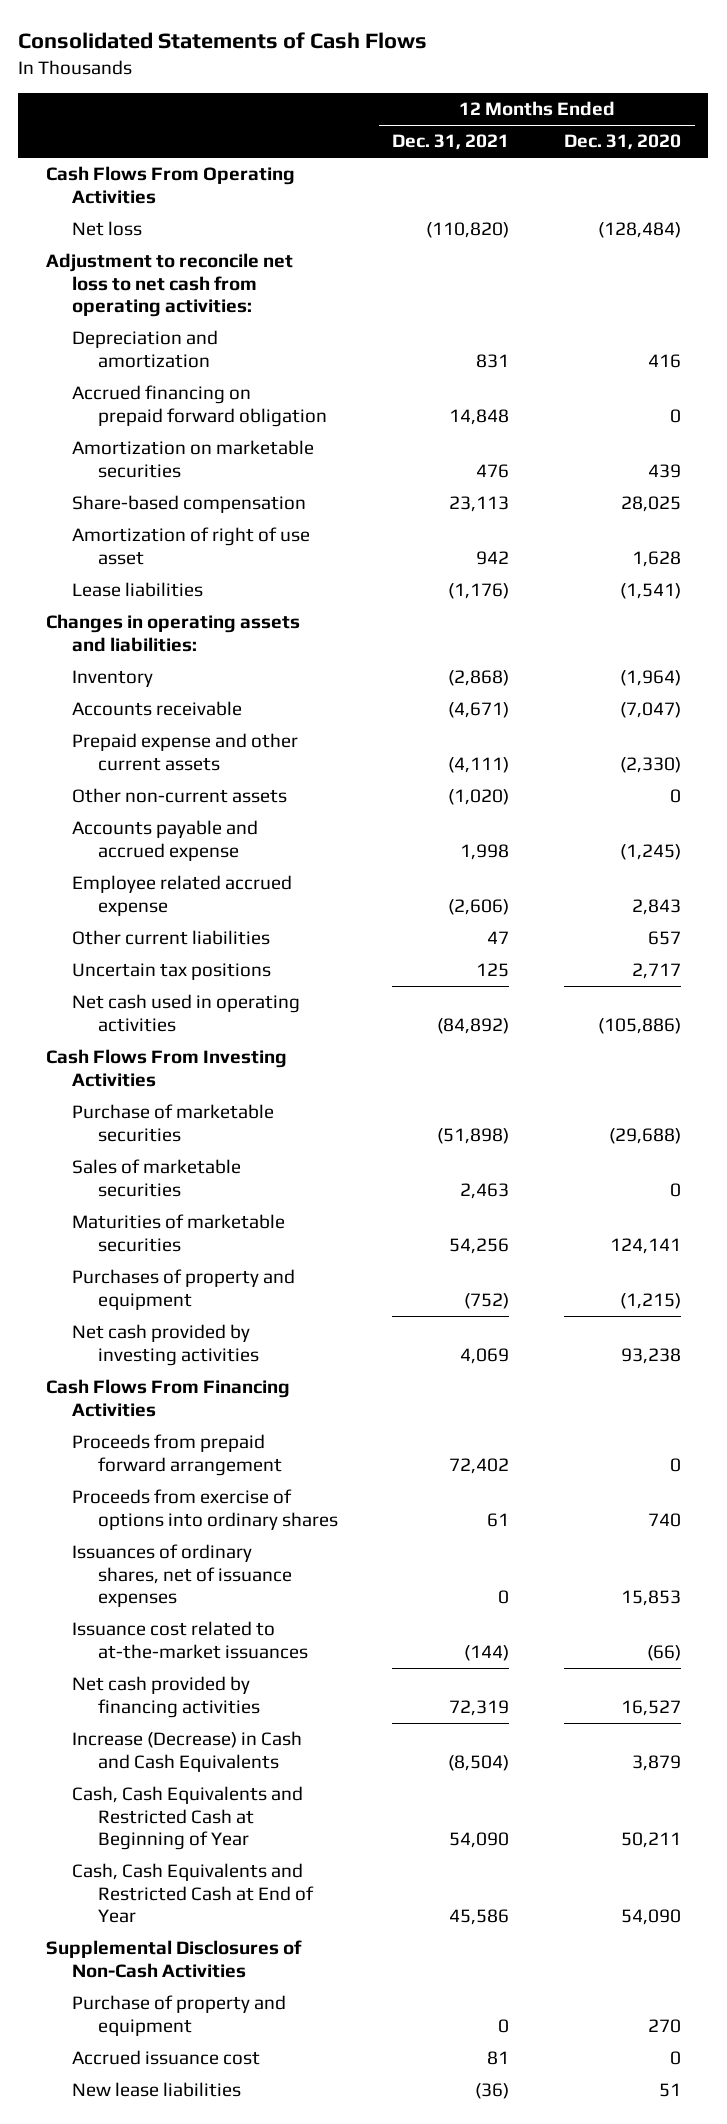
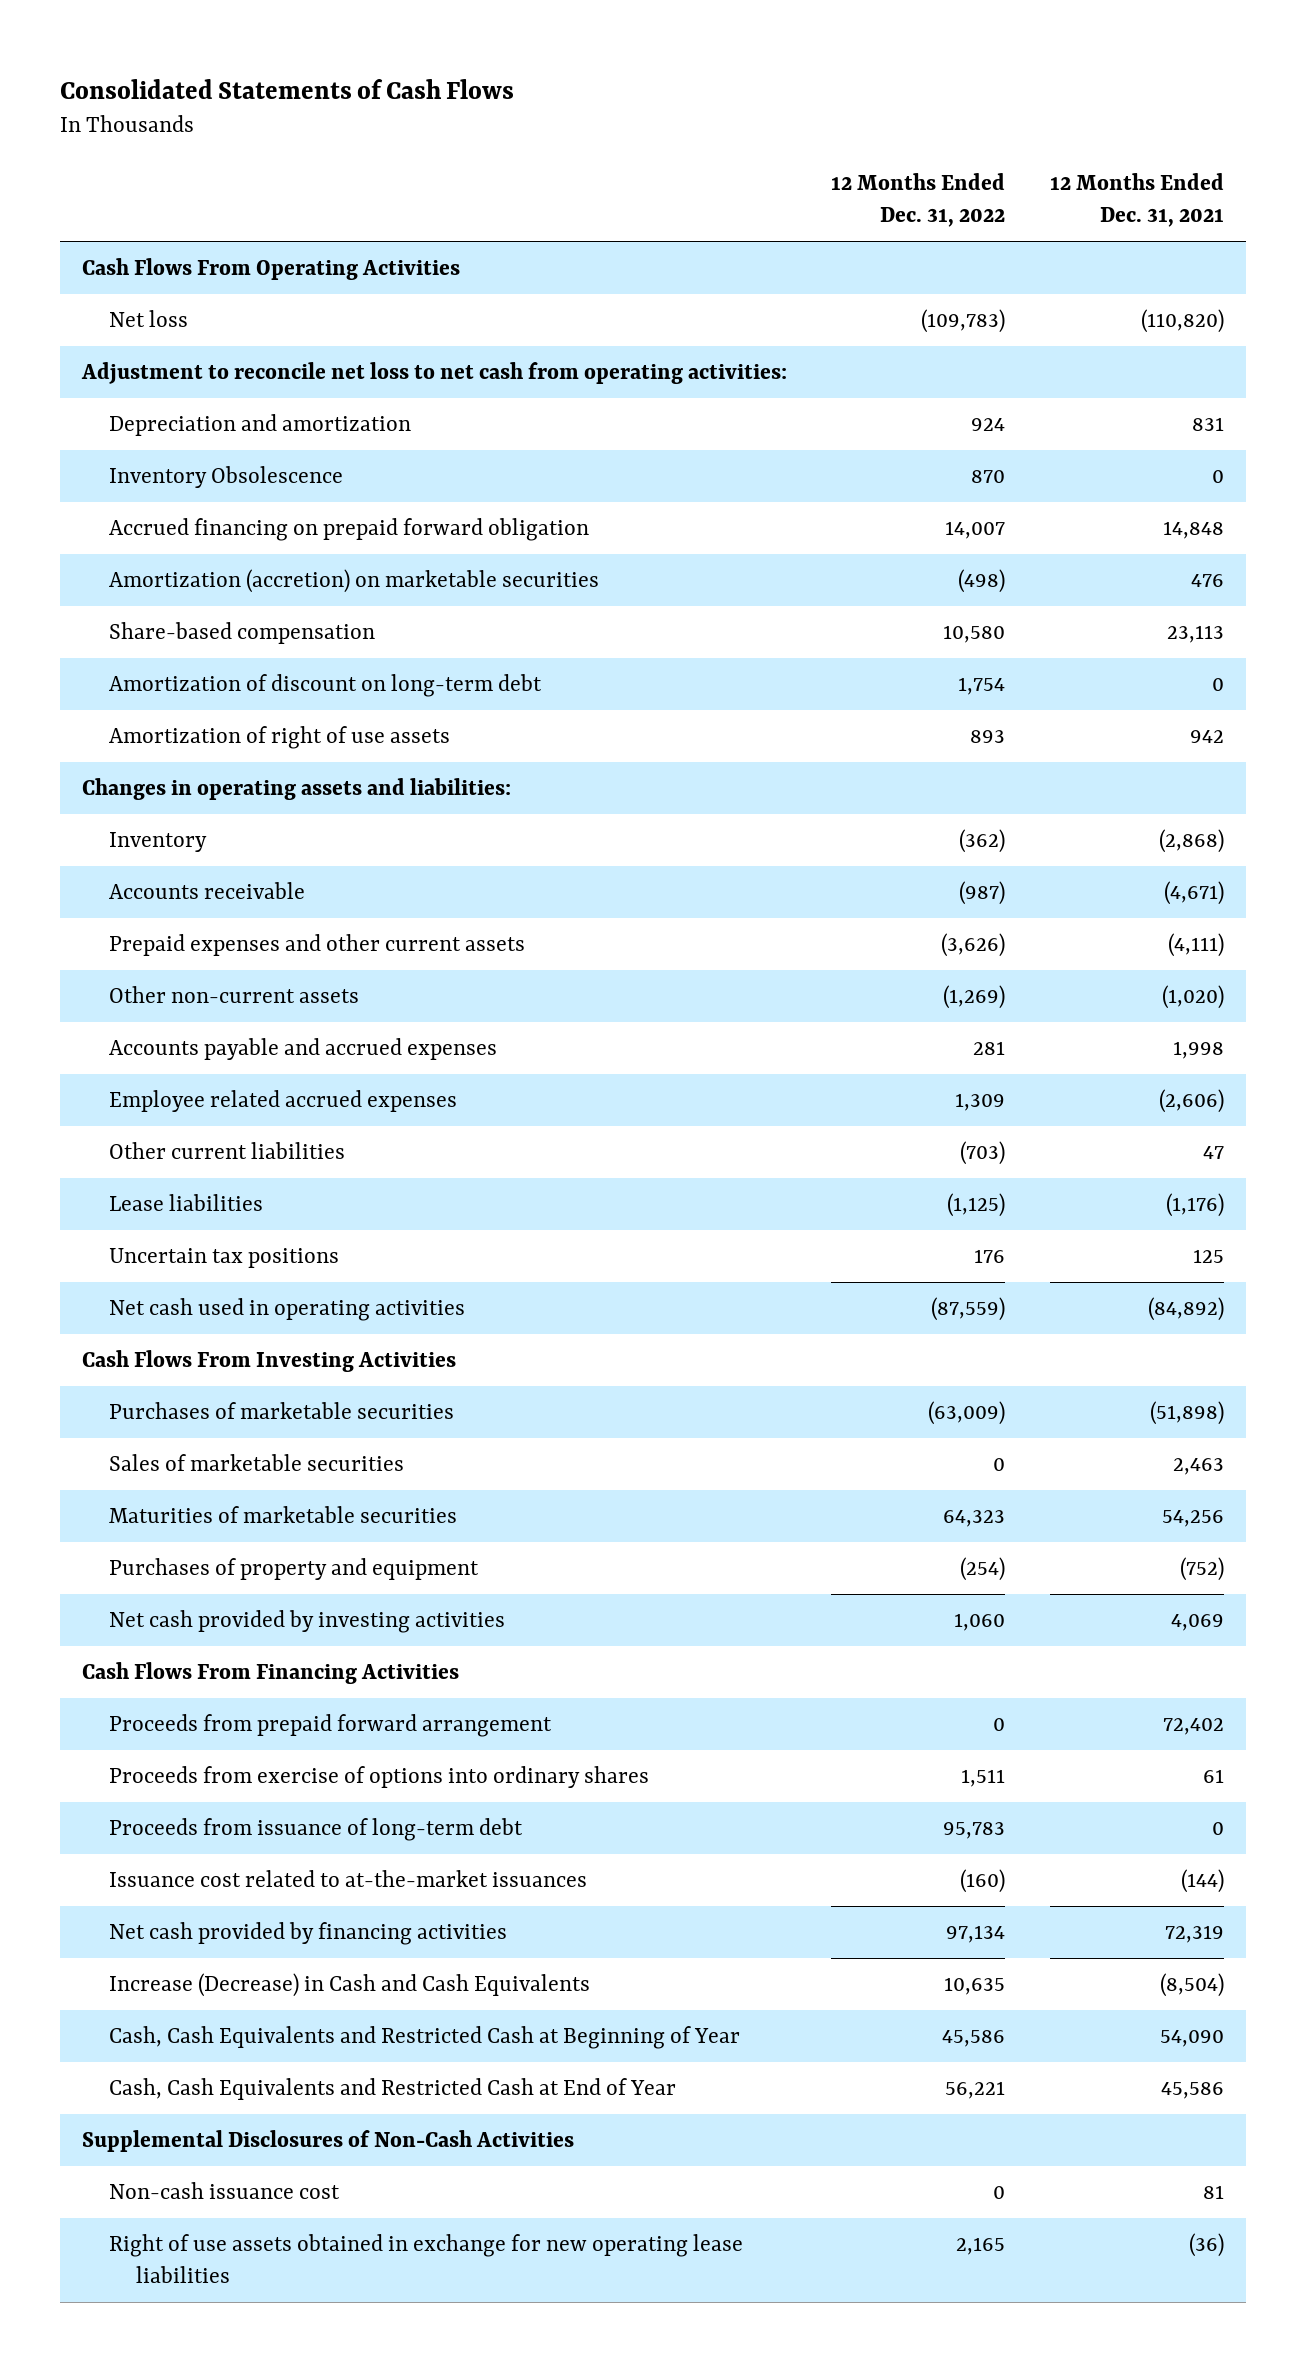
[563,134,681,151] Dec. 31, 2020 -> none
none -> [831,173,1006,228] 12 Months Ended Dec. 31, 2022
none -> [109,466,344,489] Inventory Obsolescence
[71,440,314,478] Amortization on marketable securities -> [109,569,600,594] Amortization (accretion) on marketable securities
none -> [109,674,543,698] Amortization of discount on long-term debt
[71,527,310,565] Amortization of right of use asset -> [109,726,451,750] Amortization of right of use assets
[71,733,298,771] Prepaid expense and other current assets -> [109,934,526,957] Prepaid expenses and other current assets
[71,820,258,861] Accounts payable and accrued expense -> [109,1038,498,1061] Accounts payable and accrued expenses
[71,875,292,916] Employee related accrued expense -> [109,1090,458,1113] Employee related accrued expenses
[71,582,203,598] Lease liabilities -> [109,1194,264,1212] Lease liabilities
[71,1104,274,1142] Purchase of marketable securities -> [109,1402,455,1420] Purchases of marketable securities
[71,1544,292,1608] Issuances of ordinary shares, net of issuance expenses -> none
none -> [109,1818,524,1842] Proceeds from issuance of long-term debt
[71,1995,286,2036] Purchase of property and equipment -> none
[71,2050,260,2066] Accrued issuance cost -> [109,2182,341,2200] Non-cash issuance cost
[71,2082,241,2098] New lease liabilities -> [109,2234,744,2284] Right of use assets obtained in exchange for new operating lease liabilities

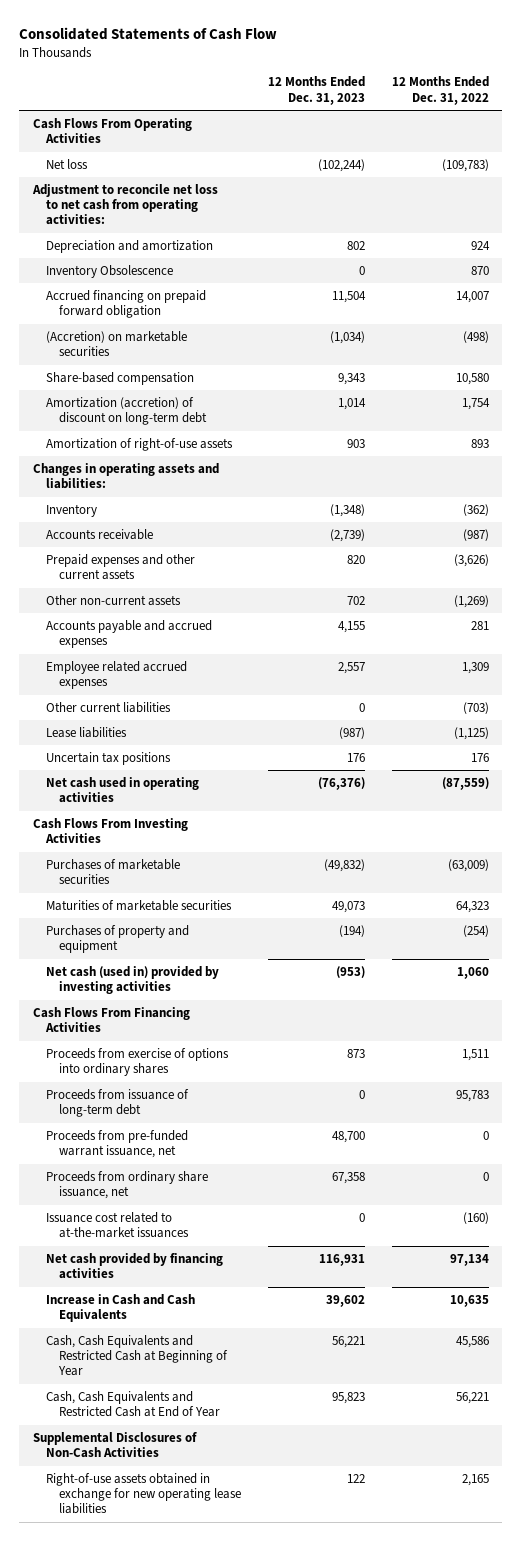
[59,78,514,99] Consolidated Statements of Cash Flows -> [19,27,278,41] Consolidated Statements of Cash Flow
[1049,173,1224,228] 12 Months Ended Dec. 31, 2021 -> none
none -> [267,76,365,105] 12 Months Ended Dec. 31, 2023
[109,569,600,594] Amortization (accretion) on marketable securities -> [45,330,187,357] (Accretion) on marketable securities
[109,674,543,698] Amortization of discount on long-term debt -> [45,396,207,426] Amortization (accretion) of discount on long-term debt
[109,726,451,750] Amortization of right of use assets -> [45,437,233,451] Amortization of right-of-use assets
[109,1454,405,1472] Sales of marketable securities -> none
[109,1610,506,1634] Net cash provided by investing activities -> [45,965,219,995] Net cash (used in) provided by investing activities
[109,1714,553,1738] Proceeds from prepaid forward arrangement -> none
none -> [45,1129,188,1159] Proceeds from pre-funded warrant issuance, net
none -> [45,1170,208,1200] Proceeds from ordinary share issuance, net
[109,1973,591,1998] Increase (Decrease) in Cash and Cash Equivalents -> [45,1293,195,1323] Increase in Cash and Cash Equivalents
[109,2182,341,2200] Non-cash issuance cost -> none
[109,2234,744,2284] Right of use assets obtained in exchange for new operating lease liabilities -> [45,1472,241,1515] Right-of-use assets obtained in exchange for new operating lease liabilities

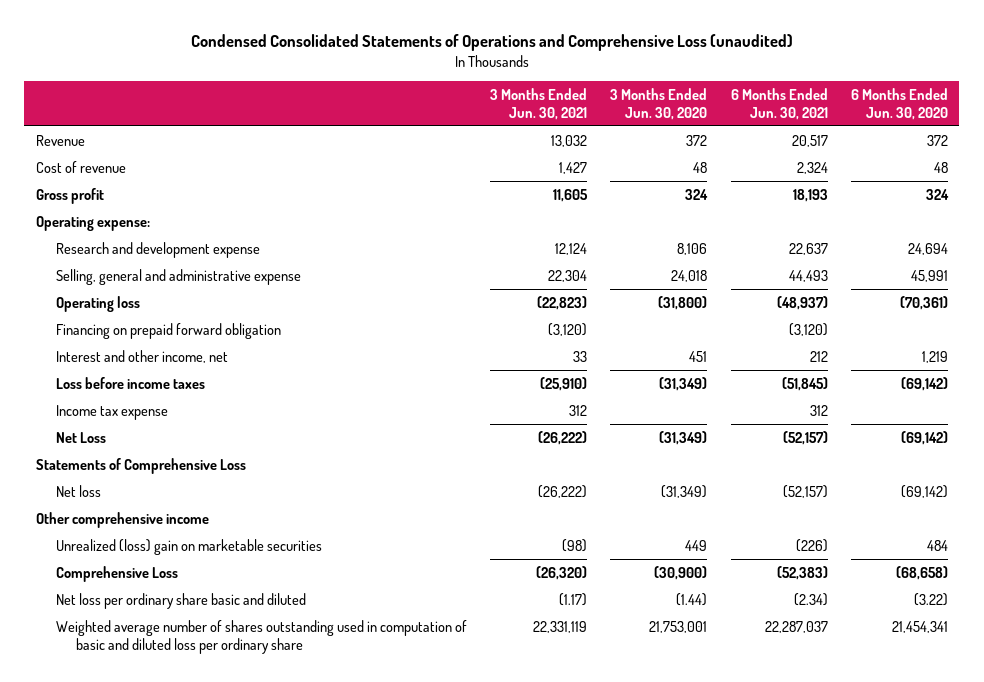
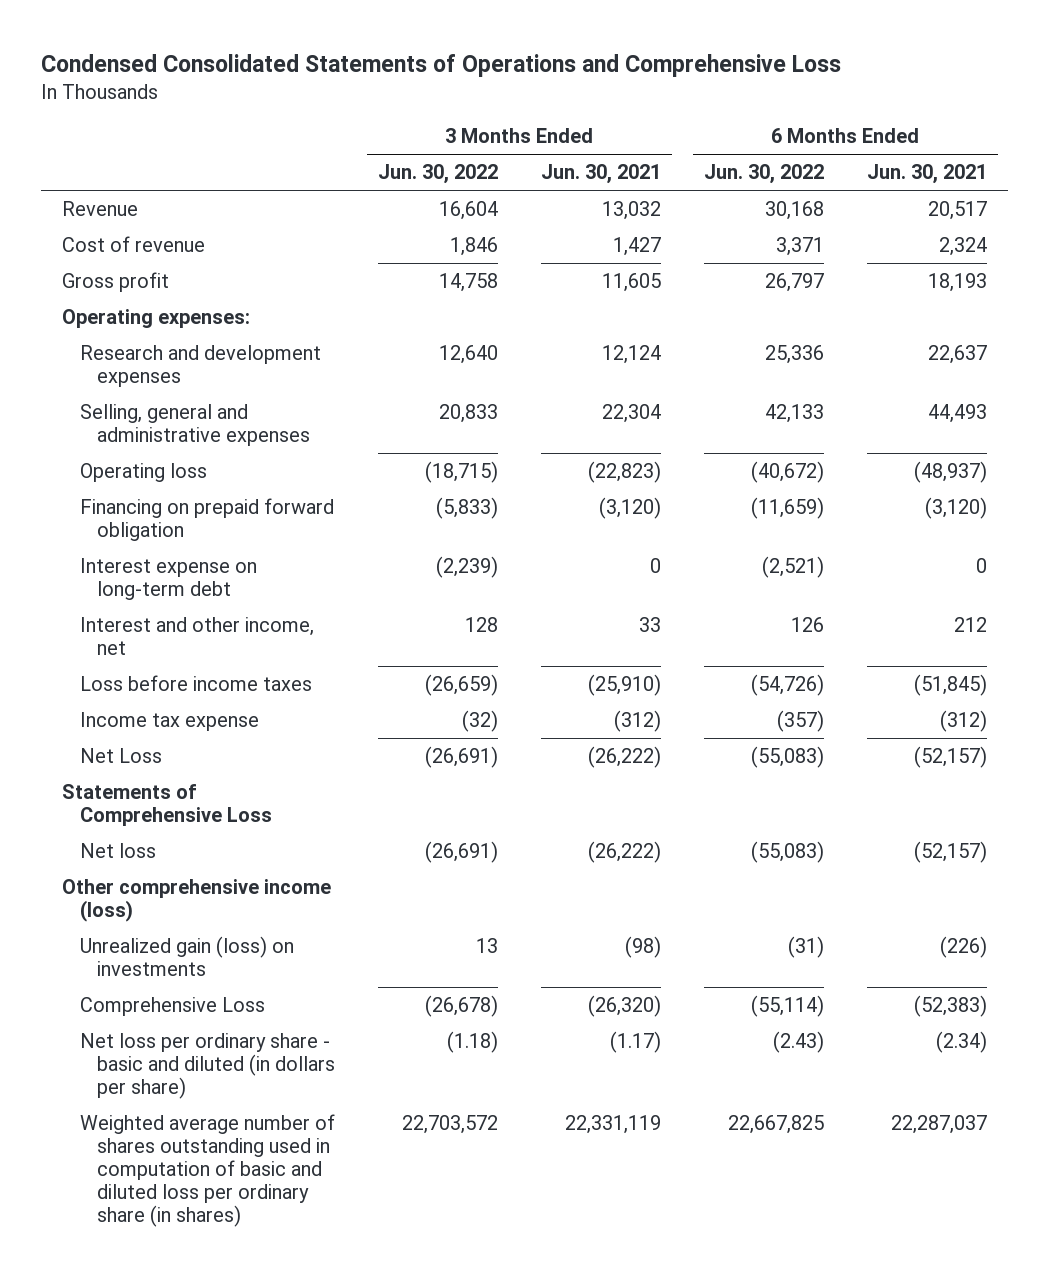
[190,33,793,51] Condensed Consolidated Statements of Operations and Comprehensive Loss (unaudited) -> [41,53,842,77] Condensed Consolidated Statements of Operations and Comprehensive Loss
[610,87,708,120] 3 Months Ended Jun. 30, 2020 -> none
[850,87,948,120] 6 Months Ended Jun. 30, 2020 -> none
none -> [378,164,499,185] Jun. 30, 2022
none -> [703,164,824,185] Jun. 30, 2022
[36,215,151,231] Operating expense: -> [62,308,251,328] Operating expenses:
[56,241,261,258] Research and development expense -> [79,344,321,387] Research and development expenses
[56,268,302,285] Selling, general and administrative expense -> [79,403,311,446] Selling, general and administrative expenses
none -> [79,557,257,600] Interest expense on long-term debt
[569,404,588,416] 312 -> [613,709,661,732] (312)
[809,404,828,416] 312 -> [939,709,987,732] (312)
[36,511,210,528] Other comprehensive income -> [62,878,332,922] Other comprehensive income (loss)
[56,538,323,555] Unrealized (loss) gain on marketable securities -> [79,935,294,976] Unrealized gain (loss) on investments
[56,592,307,609] Net loss per ordinary share basic and diluted -> [79,1032,336,1099] Net loss per ordinary share - basic and diluted (in dollars per share)
[56,619,468,654] Weighted average number of shares outstanding used in computation of basic and diluted loss per ordinary share -> [79,1113,335,1227] Weighted average number of shares outstanding used in computation of basic and diluted loss per ordinary share (in shares)

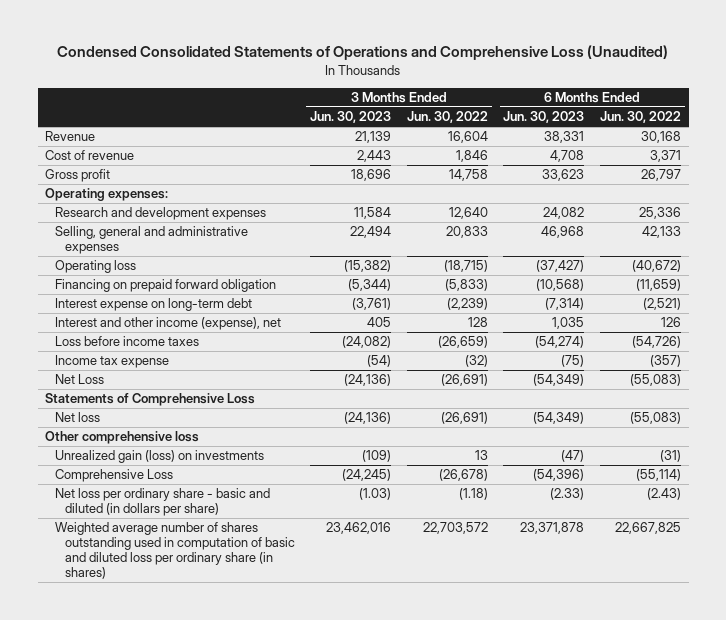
[41,53,842,77] Condensed Consolidated Statements of Operations and Comprehensive Loss -> [57,45,669,61] Condensed Consolidated Statements of Operations and Comprehensive Loss (Unaudited)
[540,164,661,185] Jun. 30, 2021 -> none
[866,164,987,185] Jun. 30, 2021 -> none
none -> [310,111,392,124] Jun. 30, 2023
none -> [503,111,585,124] Jun. 30, 2023
[79,616,314,655] Interest and other income, net -> [55,317,282,331] Interest and other income (expense), net
[62,878,332,922] Other comprehensive income (loss) -> [45,431,200,445] Other comprehensive loss

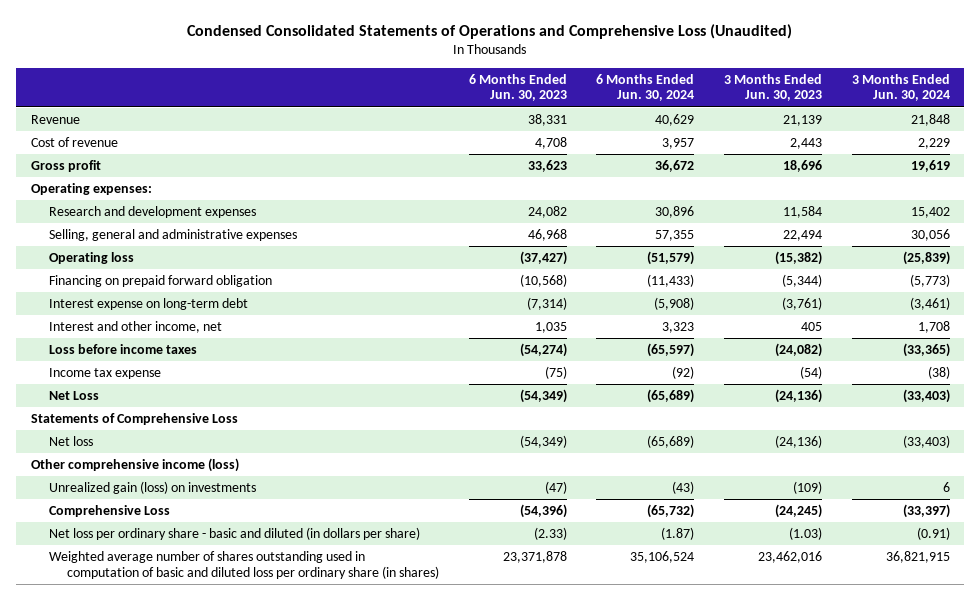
[406,111,488,124] Jun. 30, 2022 -> none
[600,111,682,124] Jun. 30, 2022 -> none
none -> [596,73,695,102] 6 Months Ended Jun. 30, 2024
none -> [851,73,950,102] 3 Months Ended Jun. 30, 2024
[55,317,282,331] Interest and other income (expense), net -> [48,320,222,333] Interest and other income, net
[45,431,200,445] Other comprehensive loss -> [30,457,239,472] Other comprehensive income (loss)

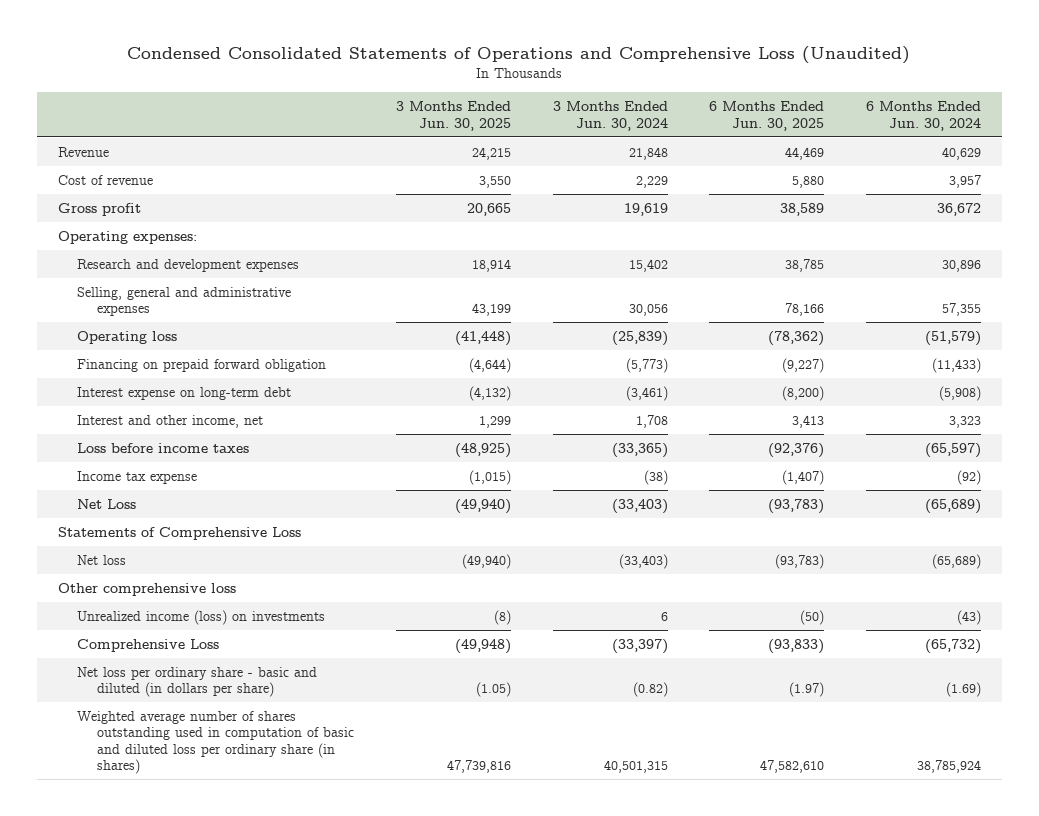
[468,73,567,102] 6 Months Ended Jun. 30, 2023 -> none
[723,73,822,102] 3 Months Ended Jun. 30, 2023 -> none
none -> [395,101,511,131] 3 Months Ended Jun. 30, 2025
none -> [709,101,825,131] 6 Months Ended Jun. 30, 2025
[30,457,239,472] Other comprehensive income (loss) -> [57,582,236,596] Other comprehensive loss
[48,480,256,494] Unrealized gain (loss) on investments -> [77,609,326,625] Unrealized income (loss) on investments
[661,526,695,540] (1.87) -> [946,682,982,698] (1.69)
[916,526,950,540] (0.91) -> [632,682,668,698] (0.82)
[630,550,695,563] 35,106,524 -> [917,760,982,774] 38,785,924
[885,550,950,563] 36,821,915 -> [603,760,668,774] 40,501,315

